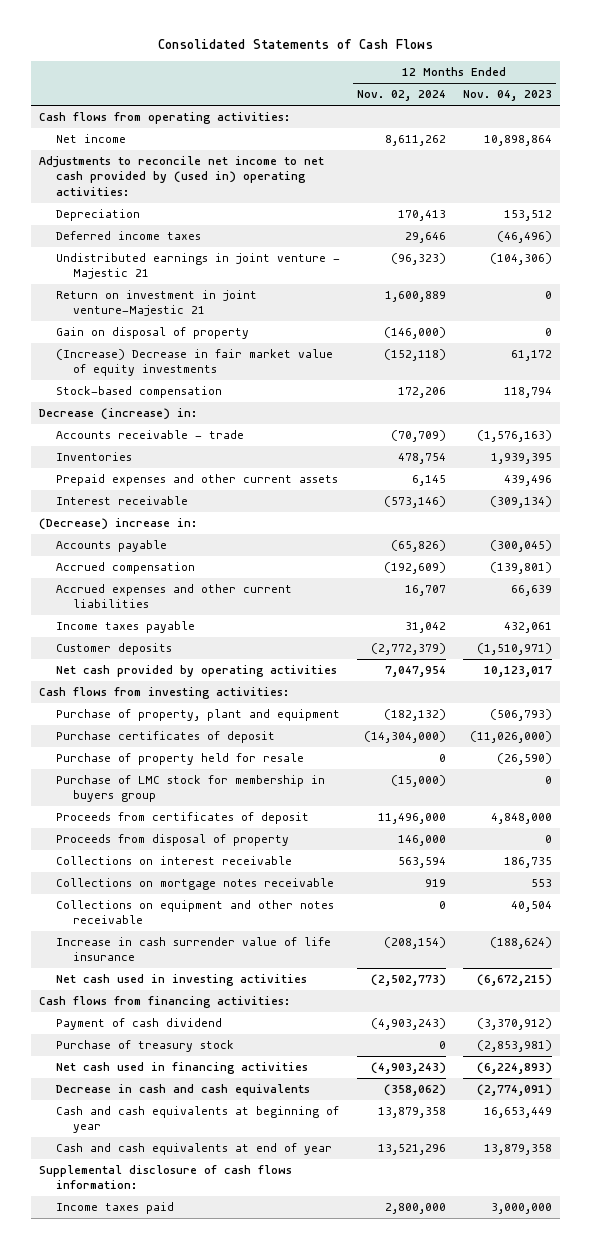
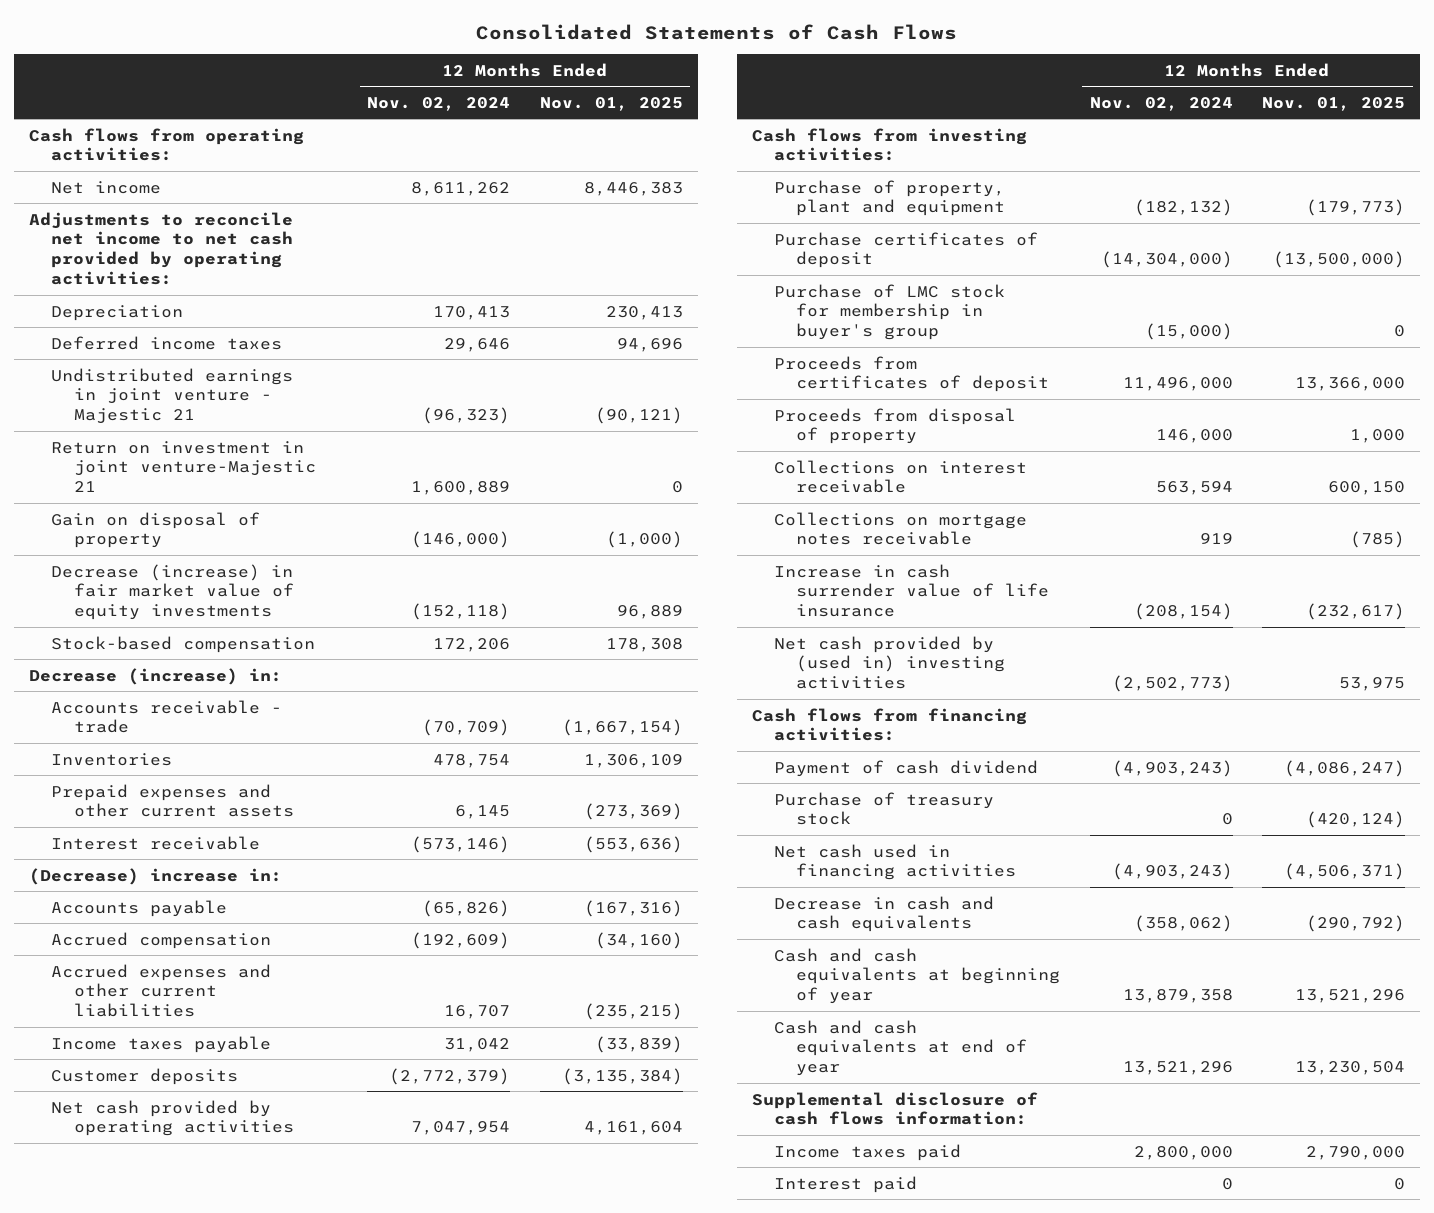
[462,90,552,102] Nov. 04, 2023 -> none
none -> [539,96,683,111] Nov. 01, 2025
[39,156,325,196] Adjustments to reconcile net income to net cash provided by (used in) operating activities: -> [29,211,294,286] Adjustments to reconcile net income to net cash provided by operating activities:
[55,349,333,377] (Increase) Decrease in fair market value of equity investments -> [51,563,294,621] Decrease (increase) in fair market value of equity investments
[55,753,304,766] Purchase of property held for resale -> none
[55,775,325,803] Purchase of LMC stock for membership in buyers group -> [773,283,1005,341] Purchase of LMC stock for membership in buyer's group
[55,900,334,925] Collections on equipment and other notes receivable -> none
[55,974,307,987] Net cash used in investing activities -> [773,635,1006,690] Net cash provided by (used in) investing activities
none -> [773,1175,917,1193] Interest paid

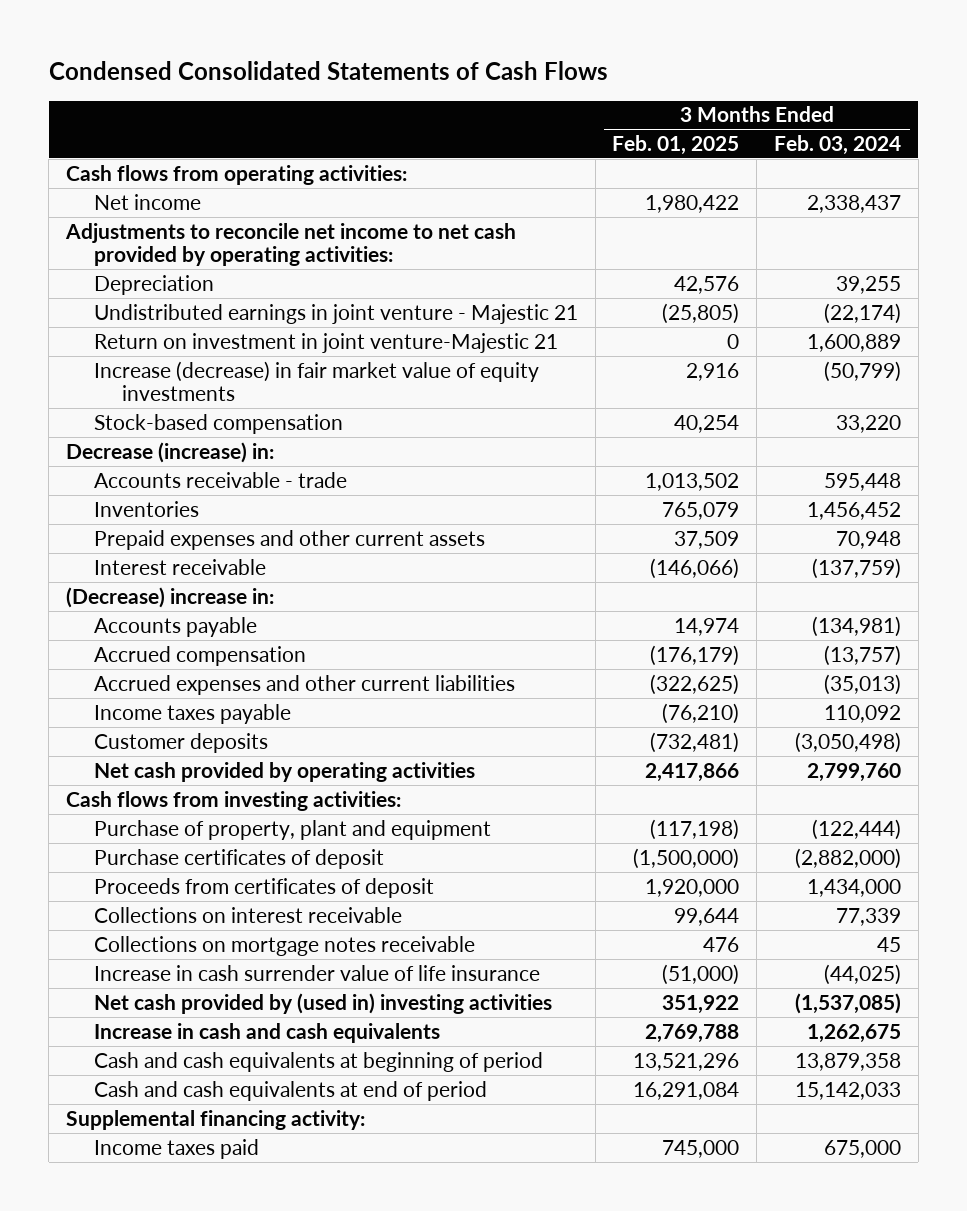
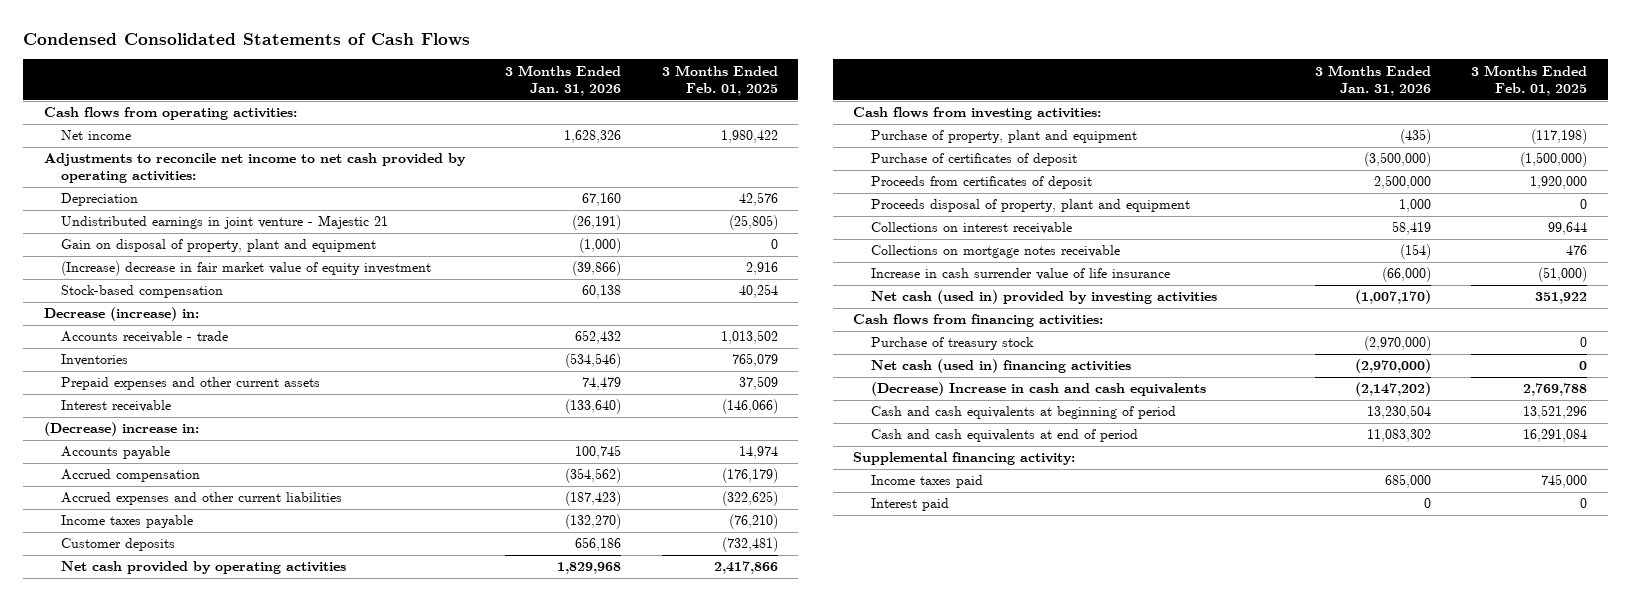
[773,134,901,155] Feb. 03, 2024 -> none
none -> [505,64,622,96] 3 Months Ended Jan. 31, 2026
[93,332,558,353] Return on investment in joint venture-Majestic 21 -> none
none -> [60,239,376,253] Gain on disposal of property, plant and equipment
[93,360,539,402] Increase (decrease) in fair market value of equity investments -> [60,261,431,277] (Increase) decrease in fair market value of equity investment
[93,848,384,869] Purchase certificates of deposit -> [870,153,1077,167] Purchase of certificates of deposit
none -> [870,199,1190,213] Proceeds disposal of property, plant and equipment
[93,992,552,1014] Net cash provided by (used in) investing activities -> [870,290,1217,305] Net cash (used in) provided by investing activities
none -> [853,314,1104,328] Cash flows from financing activities:
none -> [870,337,1034,351] Purchase of treasury stock
none -> [870,359,1131,374] Net cash (used in) financing activities
[93,1022,440,1043] Increase in cash and cash equivalents -> [870,382,1206,397] (Decrease) Increase in cash and cash equivalents
none -> [870,498,949,512] Interest paid

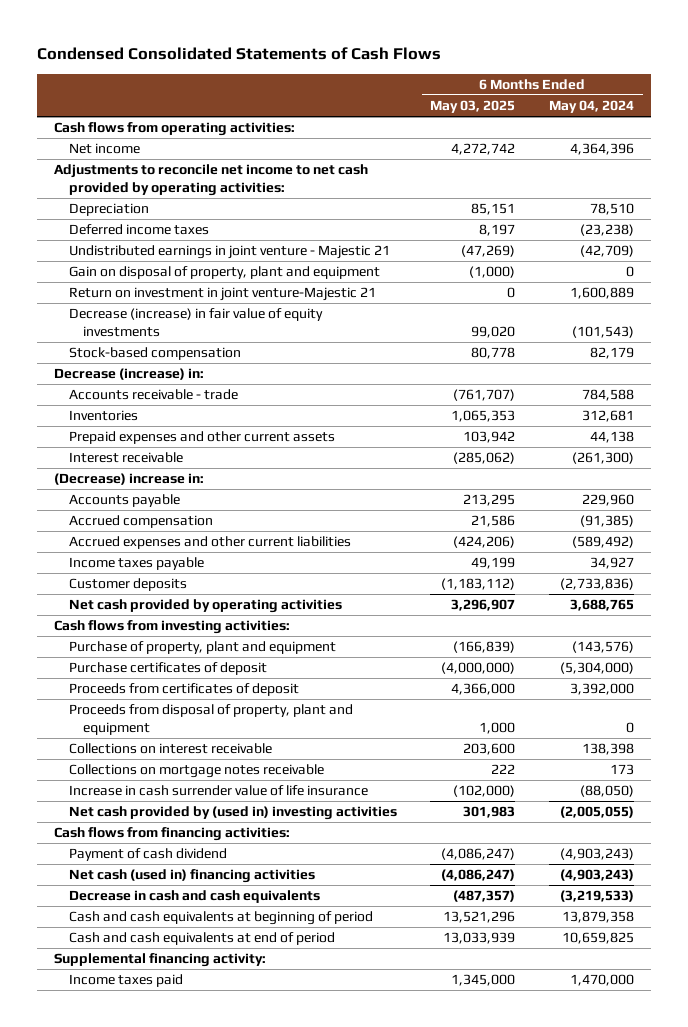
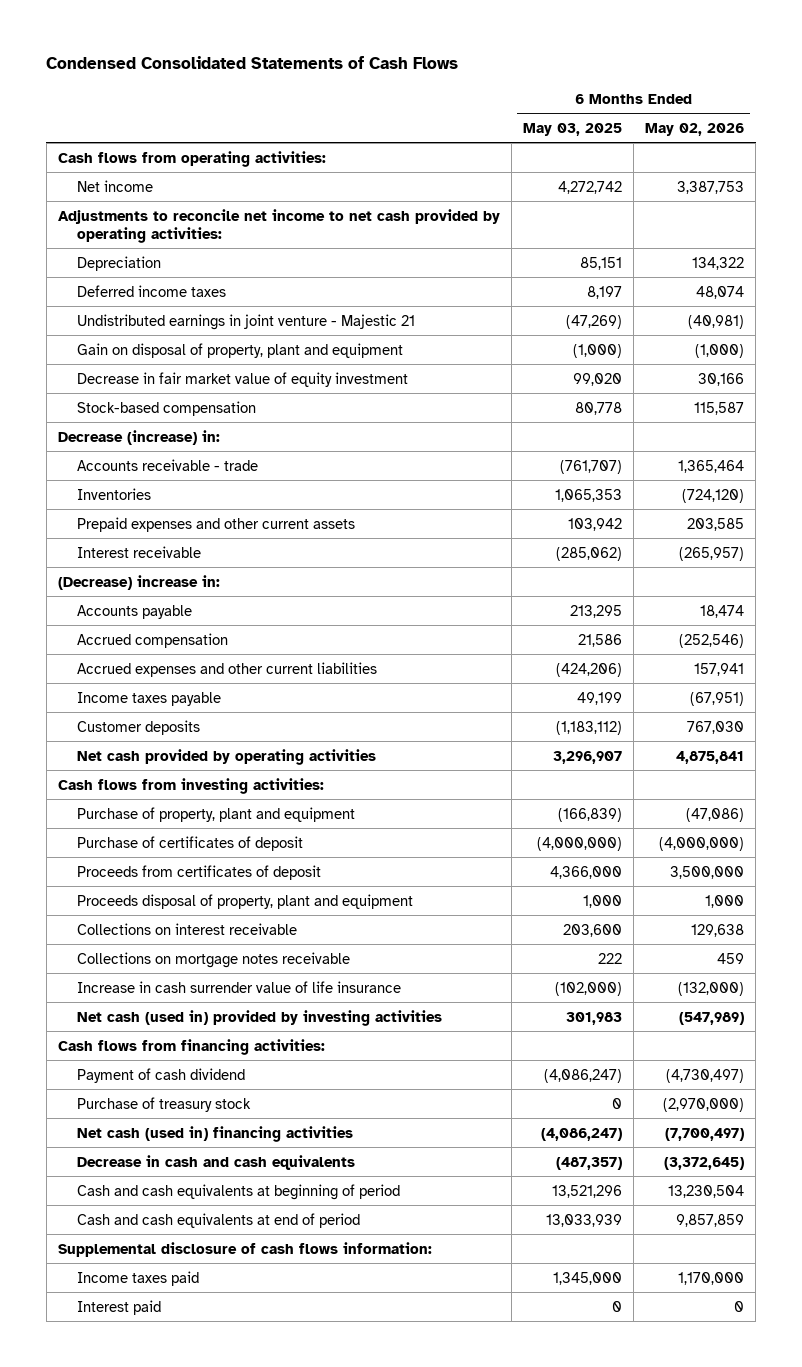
[549,100,635,114] May 04, 2024 -> none
none -> [645,122,745,136] May 02, 2026
[68,287,376,302] Return on investment in joint venture-Majestic 21 -> none
[68,308,323,337] Decrease (increase) in fair value of equity investments -> [77,371,409,387] Decrease in fair market value of equity investment
[68,662,267,676] Purchase certificates of deposit -> [77,835,304,851] Purchase of certificates of deposit
[68,704,353,735] Proceeds from disposal of property, plant and equipment -> [77,893,414,909] Proceeds disposal of property, plant and equipment
[68,806,397,821] Net cash provided by (used in) investing activities -> [77,1009,443,1026] Net cash (used in) provided by investing activities
none -> [77,1096,252,1112] Purchase of treasury stock
[54,953,267,968] Supplemental financing activity: -> [58,1241,433,1257] Supplemental disclosure of cash flows information:
none -> [77,1299,162,1315] Interest paid

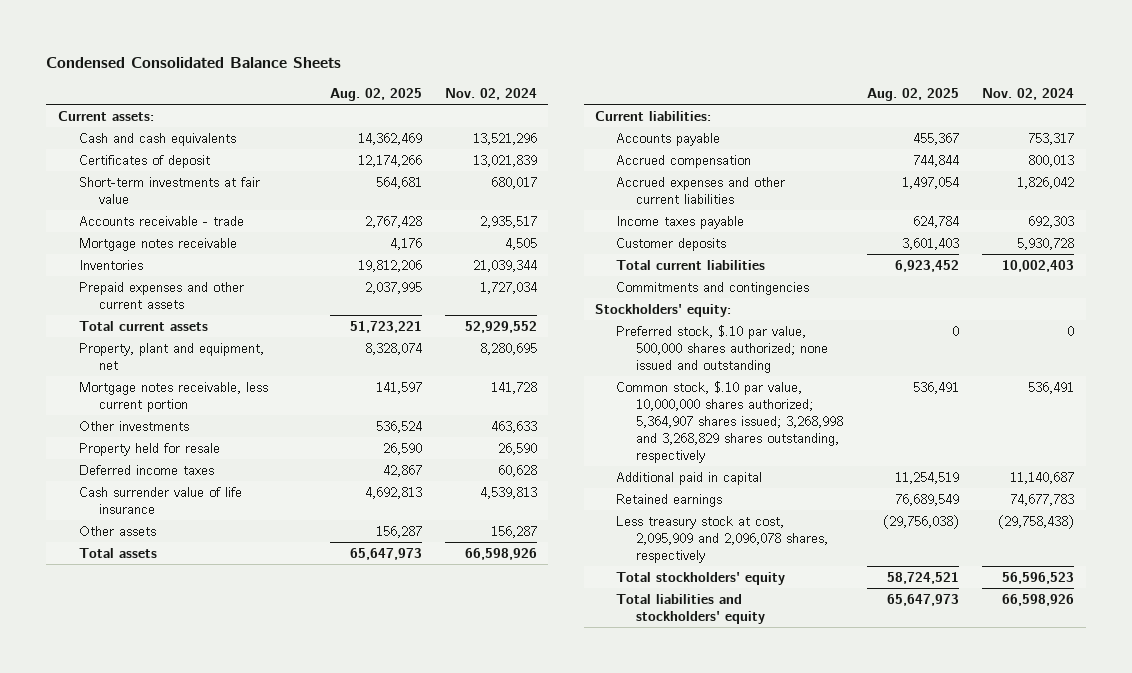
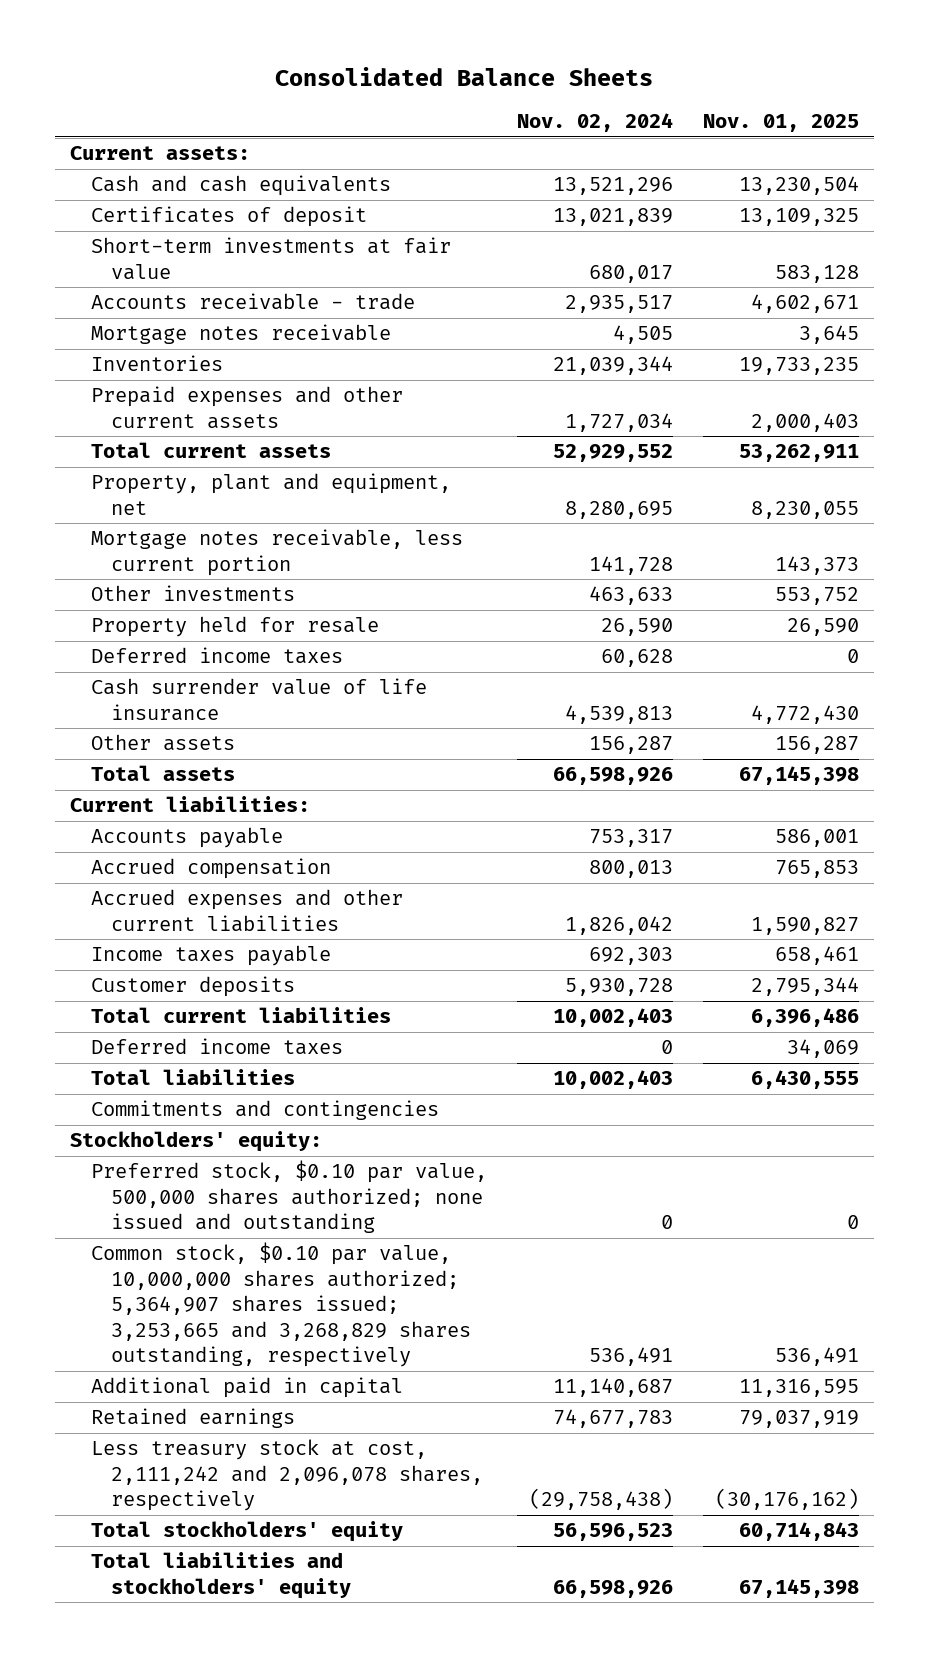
[46,57,342,69] Condensed Consolidated Balance Sheets -> [275,67,654,87] Consolidated Balance Sheets
[329,88,422,102] Aug. 02, 2025 -> none
none -> [702,114,859,133] Nov. 01, 2025
none -> [90,1038,343,1056] Deferred income taxes
none -> [90,1069,295,1086] Total liabilities
[615,324,829,373] Preferred stock, $.10 par value, 500,000 shares authorized; none issued and outstanding -> [90,1160,487,1234] Preferred stock, $0.10 par value, 500,000 shares authorized; none issued and outstanding
[615,380,844,463] Common stock, $.10 par value, 10,000,000 shares authorized; 5,364,907 shares issued; 3,268,998 and 3,268,829 shares outstanding, respectively -> [90,1242,471,1367] Common stock, $0.10 par value, 10,000,000 shares authorized; 5,364,907 shares issued; 3,253,665 and 3,268,829 shares outstanding, respectively
[615,515,829,563] Less treasury stock at cost, 2,095,909 and 2,096,078 shares, respectively -> [90,1439,483,1512] Less treasury stock at cost, 2,111,242 and 2,096,078 shares, respectively

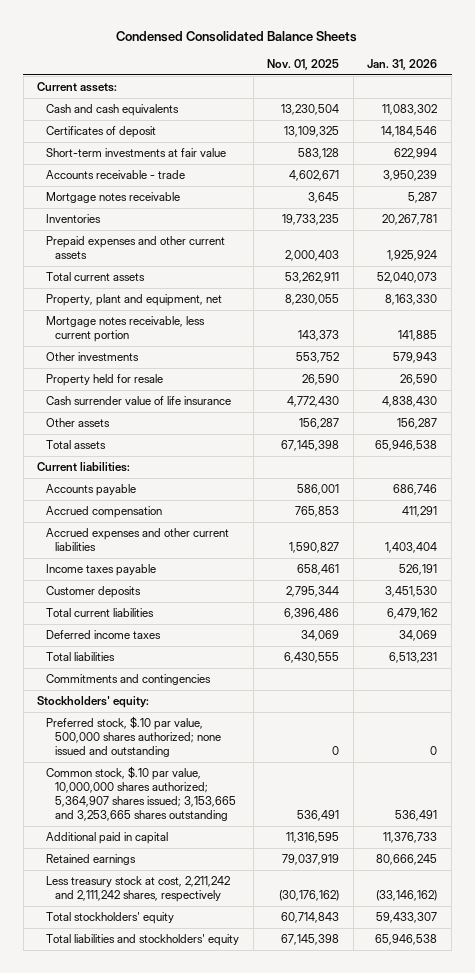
[275,67,654,87] Consolidated Balance Sheets -> [116,30,358,42] Condensed Consolidated Balance Sheets
[516,113,673,133] Nov. 02, 2024 -> none
none -> [367,58,438,70] Jan. 31, 2026
[90,647,343,665] Deferred income taxes -> none
[90,1160,487,1234] Preferred stock, $0.10 par value, 500,000 shares authorized; none issued and outstanding -> [46,716,221,758] Preferred stock, $.10 par value, 500,000 shares authorized; none issued and outstanding
[90,1242,471,1367] Common stock, $0.10 par value, 10,000,000 shares authorized; 5,364,907 shares issued; 3,253,665 and 3,268,829 shares outstanding, respectively -> [46,766,236,822] Common stock, $.10 par value, 10,000,000 shares authorized; 5,364,907 shares issued; 3,153,665 and 3,253,665 shares outstanding
[90,1439,483,1512] Less treasury stock at cost, 2,111,242 and 2,096,078 shares, respectively -> [46,876,231,903] Less treasury stock at cost, 2,211,242 and 2,111,242 shares, respectively

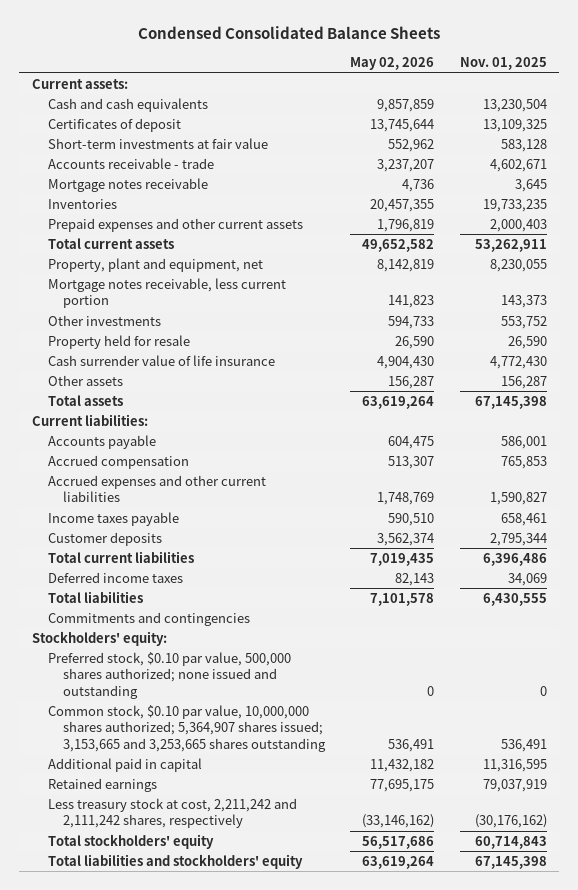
[367,58,438,70] Jan. 31, 2026 -> none
none -> [350,57,435,71] May 02, 2026
[46,716,221,758] Preferred stock, $.10 par value, 500,000 shares authorized; none issued and outstanding -> [47,651,291,700] Preferred stock, $0.10 par value, 500,000 shares authorized; none issued and outstanding
[46,766,236,822] Common stock, $.10 par value, 10,000,000 shares authorized; 5,364,907 shares issued; 3,153,665 and 3,253,665 shares outstanding -> [47,704,327,753] Common stock, $0.10 par value, 10,000,000 shares authorized; 5,364,907 shares issued; 3,153,665 and 3,253,665 shares outstanding

